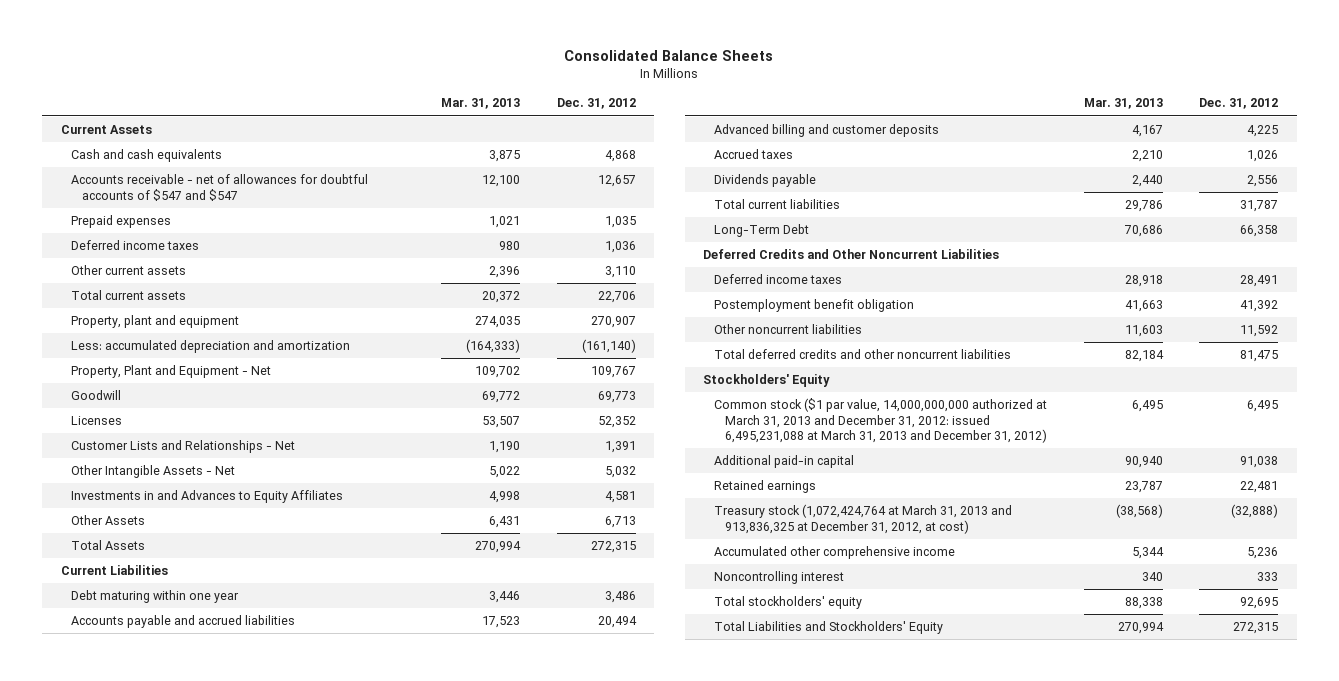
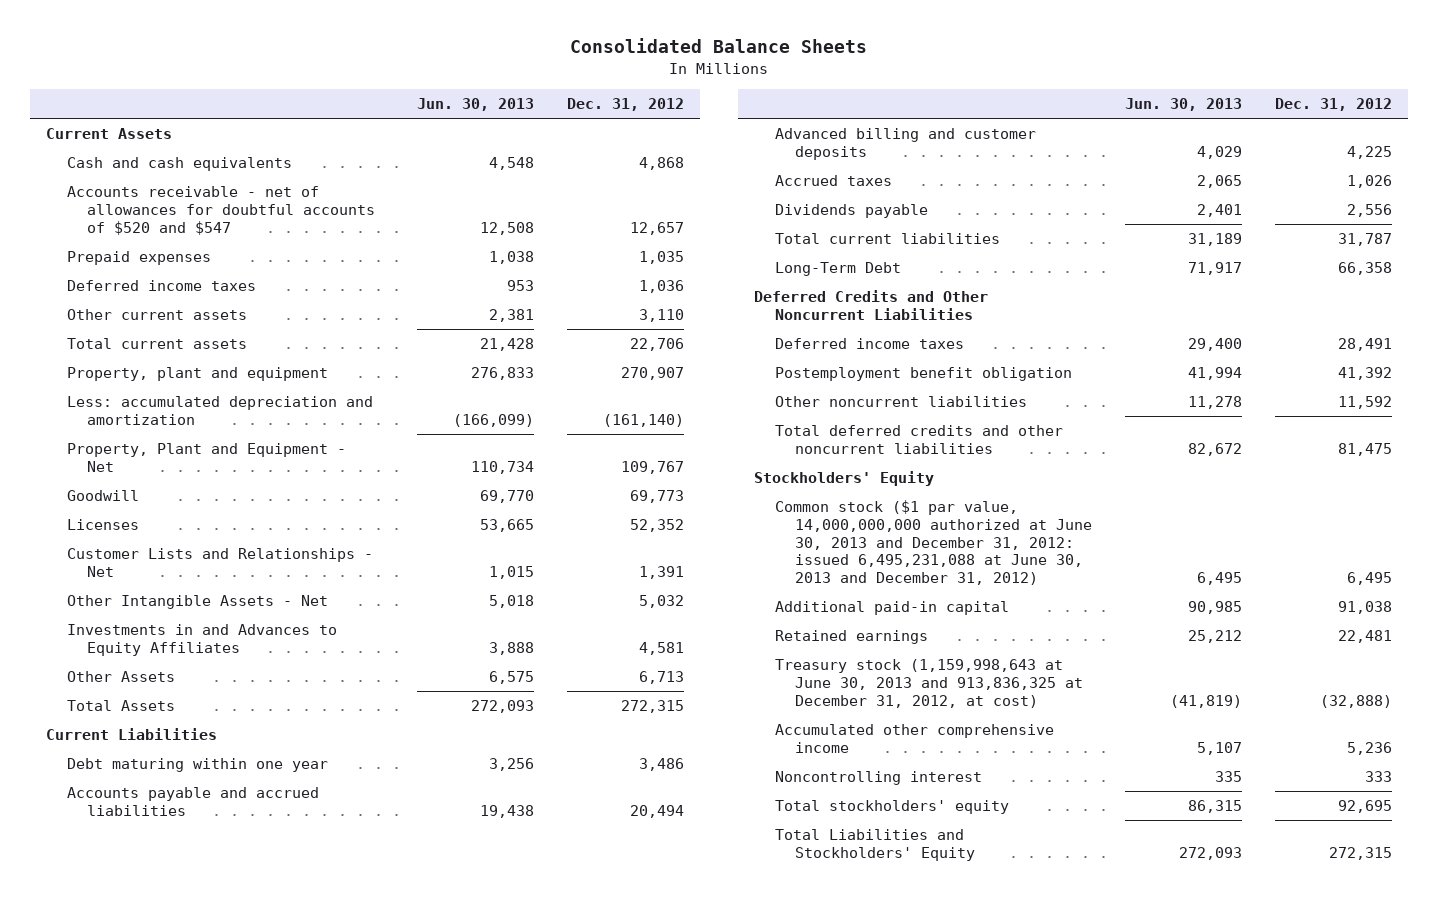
[440,98,520,110] Mar. 31, 2013 -> none
none -> [417,97,535,111] Jun. 30, 2013
[71,173,369,201] Accounts receivable - net of allowances for doubtful accounts of $547 and $547 -> [66,186,376,235] Accounts receivable - net of allowances for doubtful accounts of $520 and $547
[714,397,1048,444] Common stock ($1 par value, 14,000,000,000 authorized at March 31, 2013 and December 31, 2012: issued 6,495,231,088 at March 31, 2013 and December 31, 2012) -> [774,500,1093,585] Common stock ($1 par value, 14,000,000,000 authorized at June 30, 2013 and December 31, 2012: issued 6,495,231,088 at June 30, 2013 and December 31, 2012)
[714,503,1013,534] Treasury stock (1,072,424,764 at March 31, 2013 and 913,836,325 at December 31, 2012, at cost) -> [774,659,1084,708] Treasury stock (1,159,998,643 at June 30, 2013 and 913,836,325 at December 31, 2012, at cost)

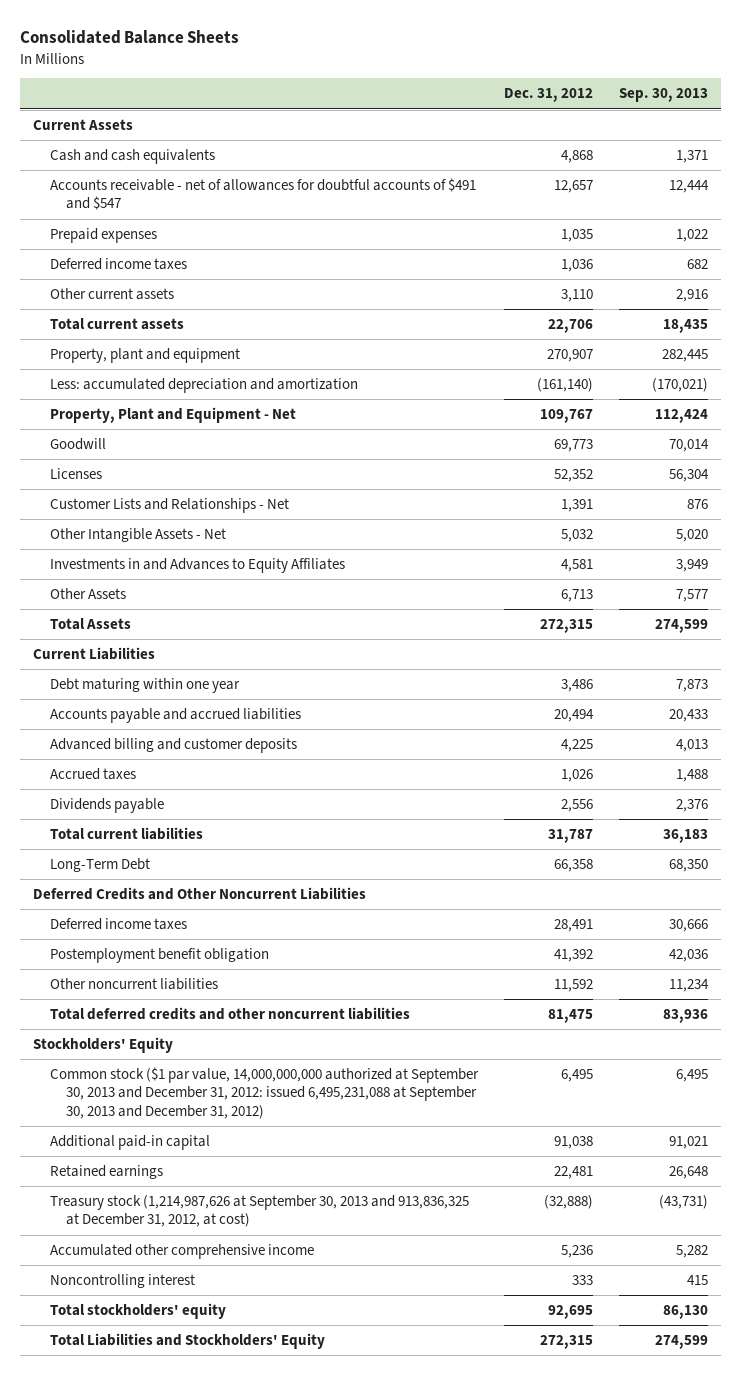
[417,97,535,111] Jun. 30, 2013 -> none
none -> [619,88,709,103] Sep. 30, 2013
[66,186,376,235] Accounts receivable - net of allowances for doubtful accounts of $520 and $547 -> [49,177,476,211] Accounts receivable - net of allowances for doubtful accounts of $491 and $547
[774,500,1093,585] Common stock ($1 par value, 14,000,000,000 authorized at June 30, 2013 and December 31, 2012: issued 6,495,231,088 at June 30, 2013 and December 31, 2012) -> [49,1066,479,1120] Common stock ($1 par value, 14,000,000,000 authorized at September 30, 2013 and December 31, 2012: issued 6,495,231,088 at September 30, 2013 and December 31, 2012)
[774,659,1084,708] Treasury stock (1,159,998,643 at June 30, 2013 and 913,836,325 at December 31, 2012, at cost) -> [49,1194,469,1228] Treasury stock (1,214,987,626 at September 30, 2013 and 913,836,325 at December 31, 2012, at cost)

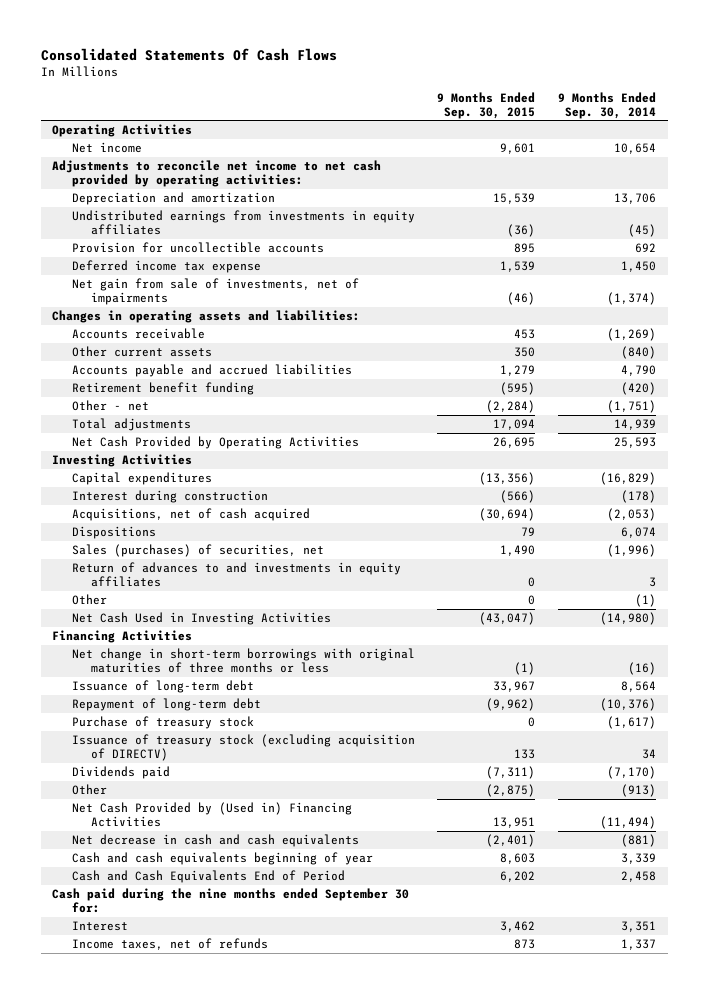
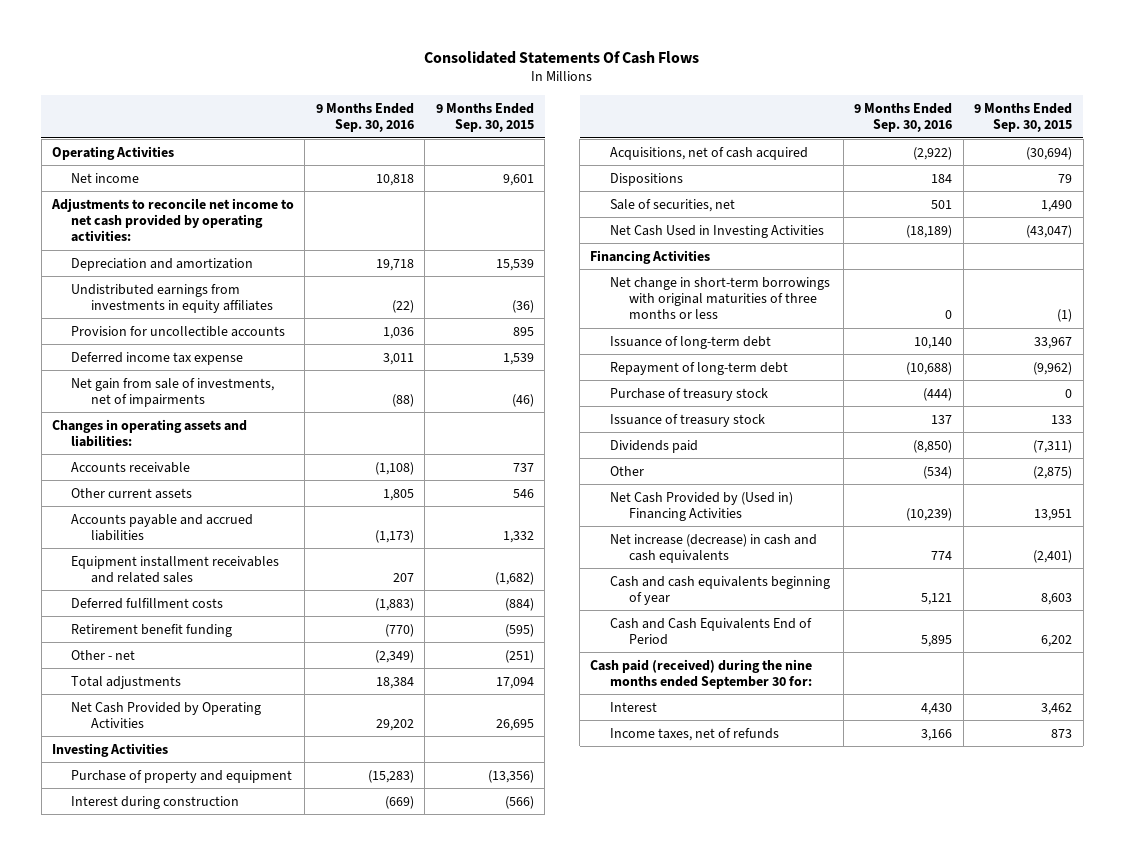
[558,91,657,119] 9 Months Ended Sep. 30, 2014 -> none
none -> [315,103,414,133] 9 Months Ended Sep. 30, 2016
[514,329,536,340] 453 -> [512,462,534,472] 737
[514,347,536,358] 350 -> [512,488,534,498] 546
[500,365,536,377] 1,279 -> [502,530,534,543] 1,332
none -> [71,555,280,583] Equipment installment receivables and related sales
none -> [71,597,224,609] Deferred fulfillment costs
[486,400,536,414] (2,284) -> [504,649,534,663] (251)
[71,472,212,486] Capital expenditures -> [71,769,293,783] Purchase of property and equipment
[71,562,401,588] Return of advances to and investments in equity affiliates -> none
[71,594,107,606] Other -> none
[71,544,324,558] Sales (purchases) of securities, net -> [609,198,735,212] Sale of securities, net
[71,734,415,762] Issuance of treasury stock (excluding acquisition of DIRECTV) -> [609,413,765,427] Issuance of treasury stock
[71,834,359,848] Net decrease in cash and cash equivalents -> [609,533,817,563] Net increase (decrease) in cash and cash equivalents
[52,888,410,914] Cash paid during the nine months ended September 30 for: -> [590,658,813,689] Cash paid (received) during the nine months ended September 30 for:

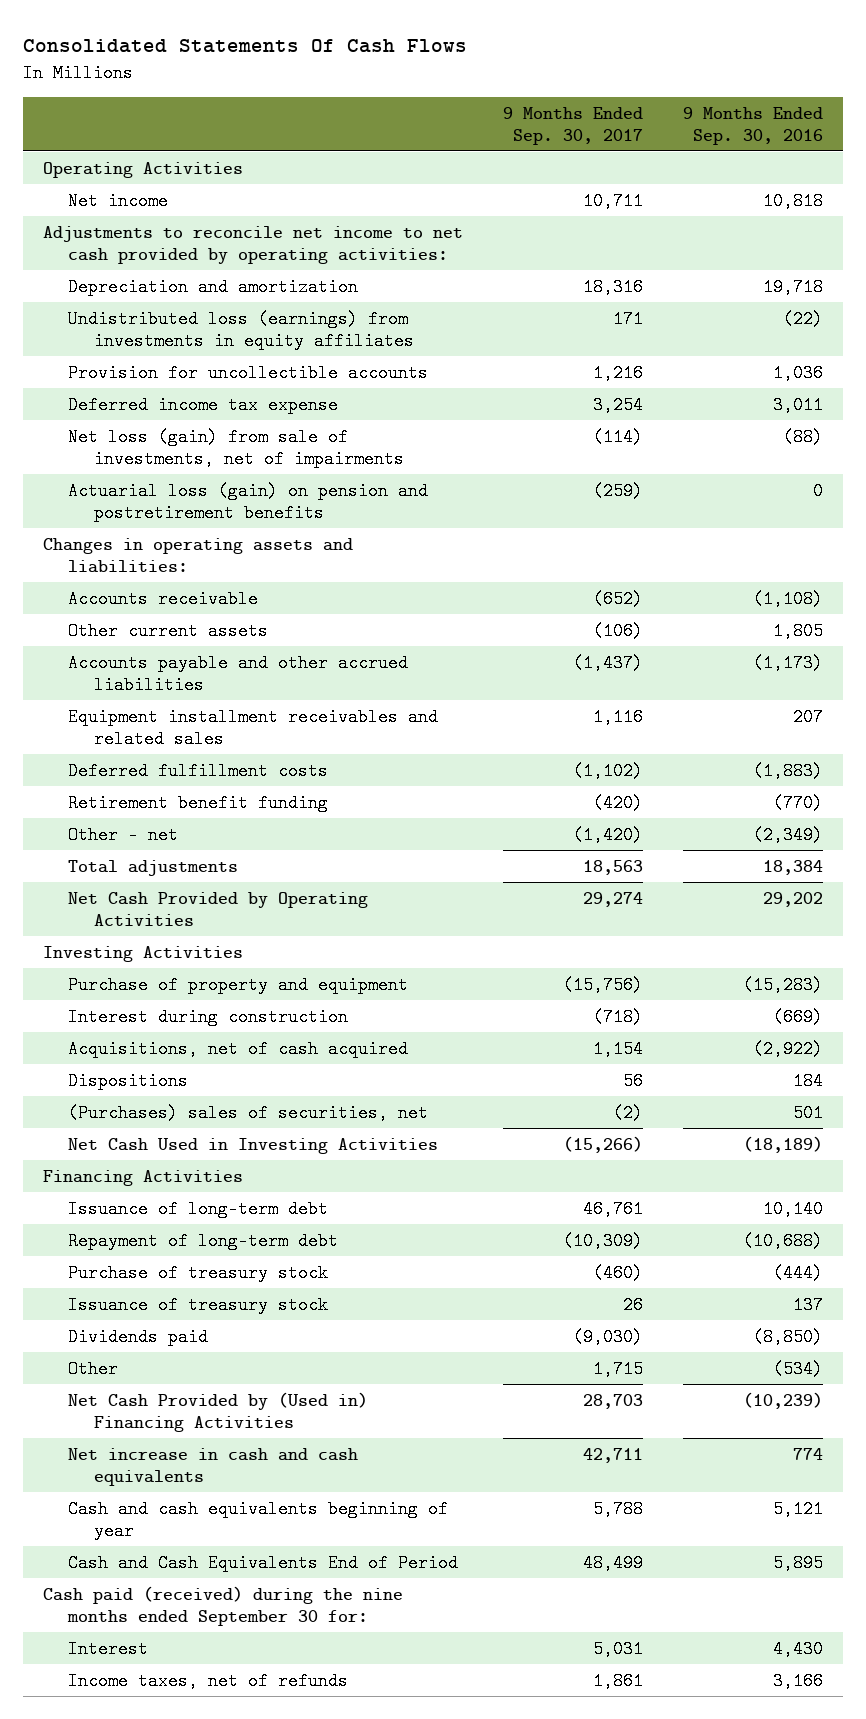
[435,103,534,133] 9 Months Ended Sep. 30, 2015 -> none
none -> [502,106,643,145] 9 Months Ended Sep. 30, 2017
[71,283,273,313] Undistributed earnings from investments in equity affiliates -> [68,309,414,350] Undistributed loss (earnings) from investments in equity affiliates
[71,377,275,407] Net gain from sale of investments, net of impairments -> [68,427,404,468] Net loss (gain) from sale of investments, net of impairments
none -> [68,481,429,522] Actuarial loss (gain) on pension and postretirement benefits
[71,513,254,541] Accounts payable and accrued liabilities -> [68,653,409,694] Accounts payable and other accrued liabilities
[609,198,735,212] Sale of securities, net -> [68,1103,429,1122] (Purchases) sales of securities, net
[609,276,830,320] Net change in short-term borrowings with original maturities of three months or less -> none
[609,533,817,563] Net increase (decrease) in cash and cash equivalents -> [68,1447,359,1486] Net increase in cash and cash equivalents

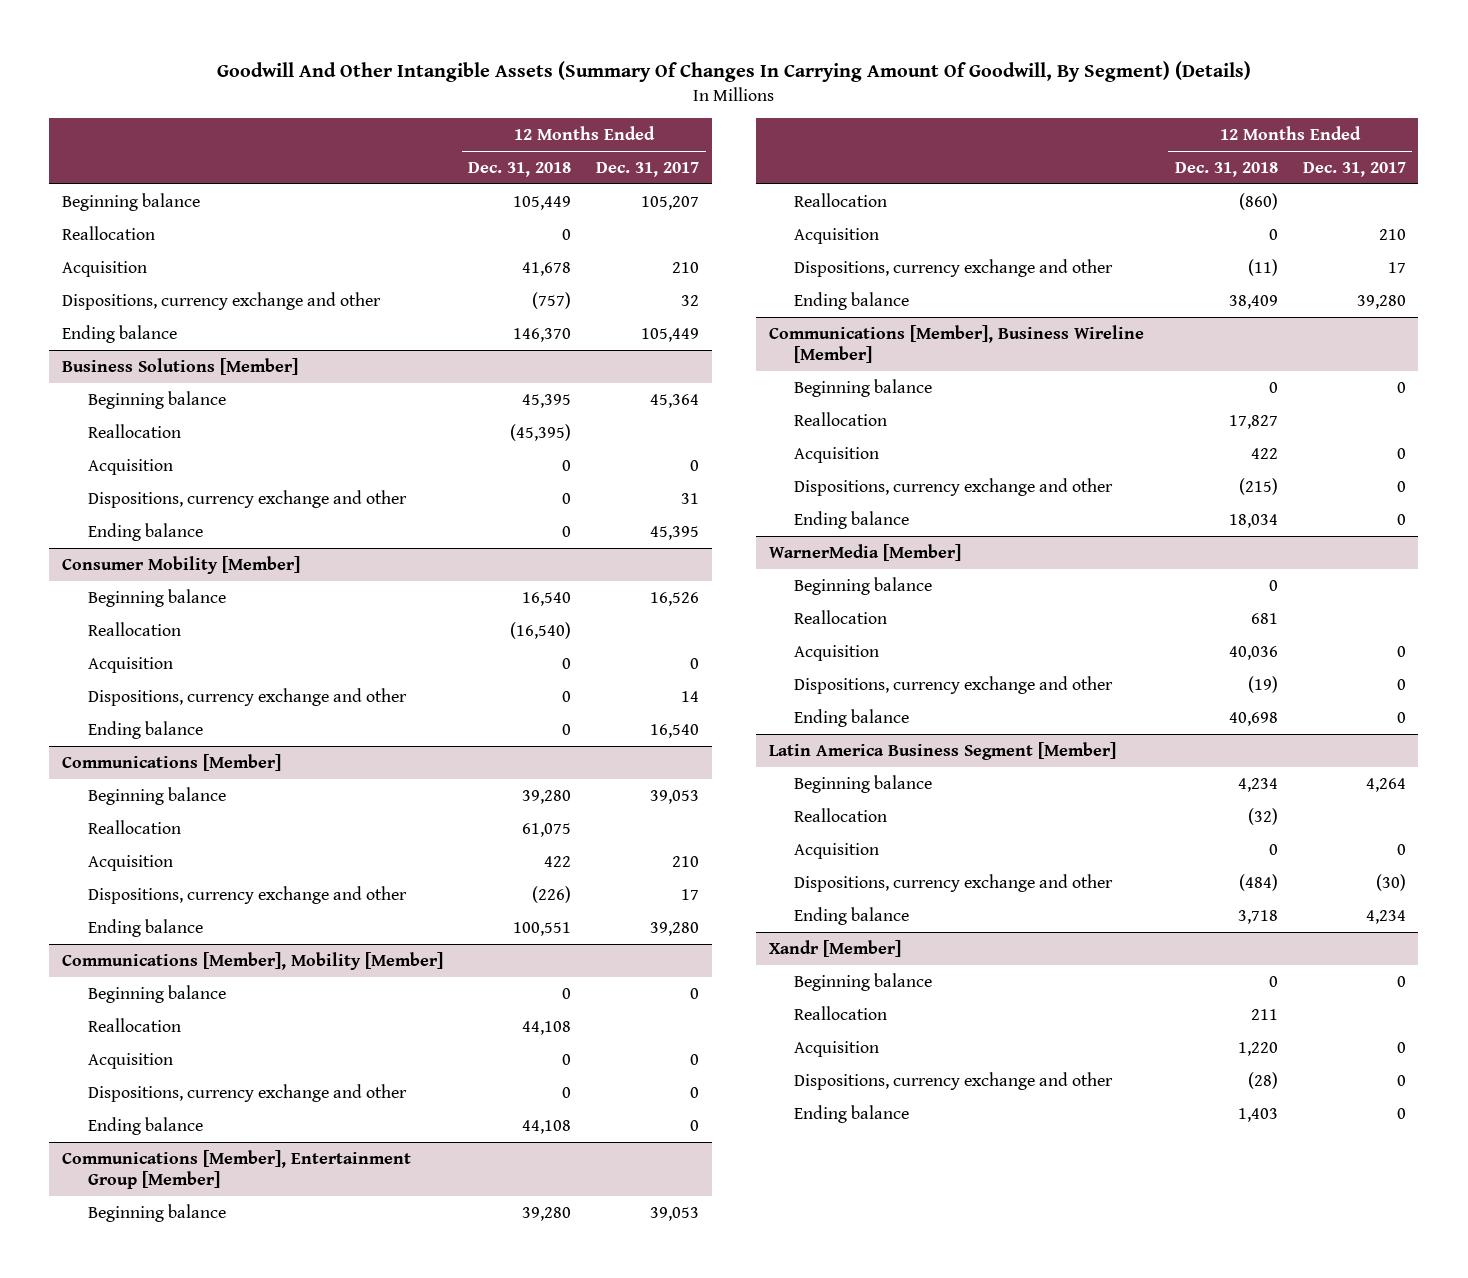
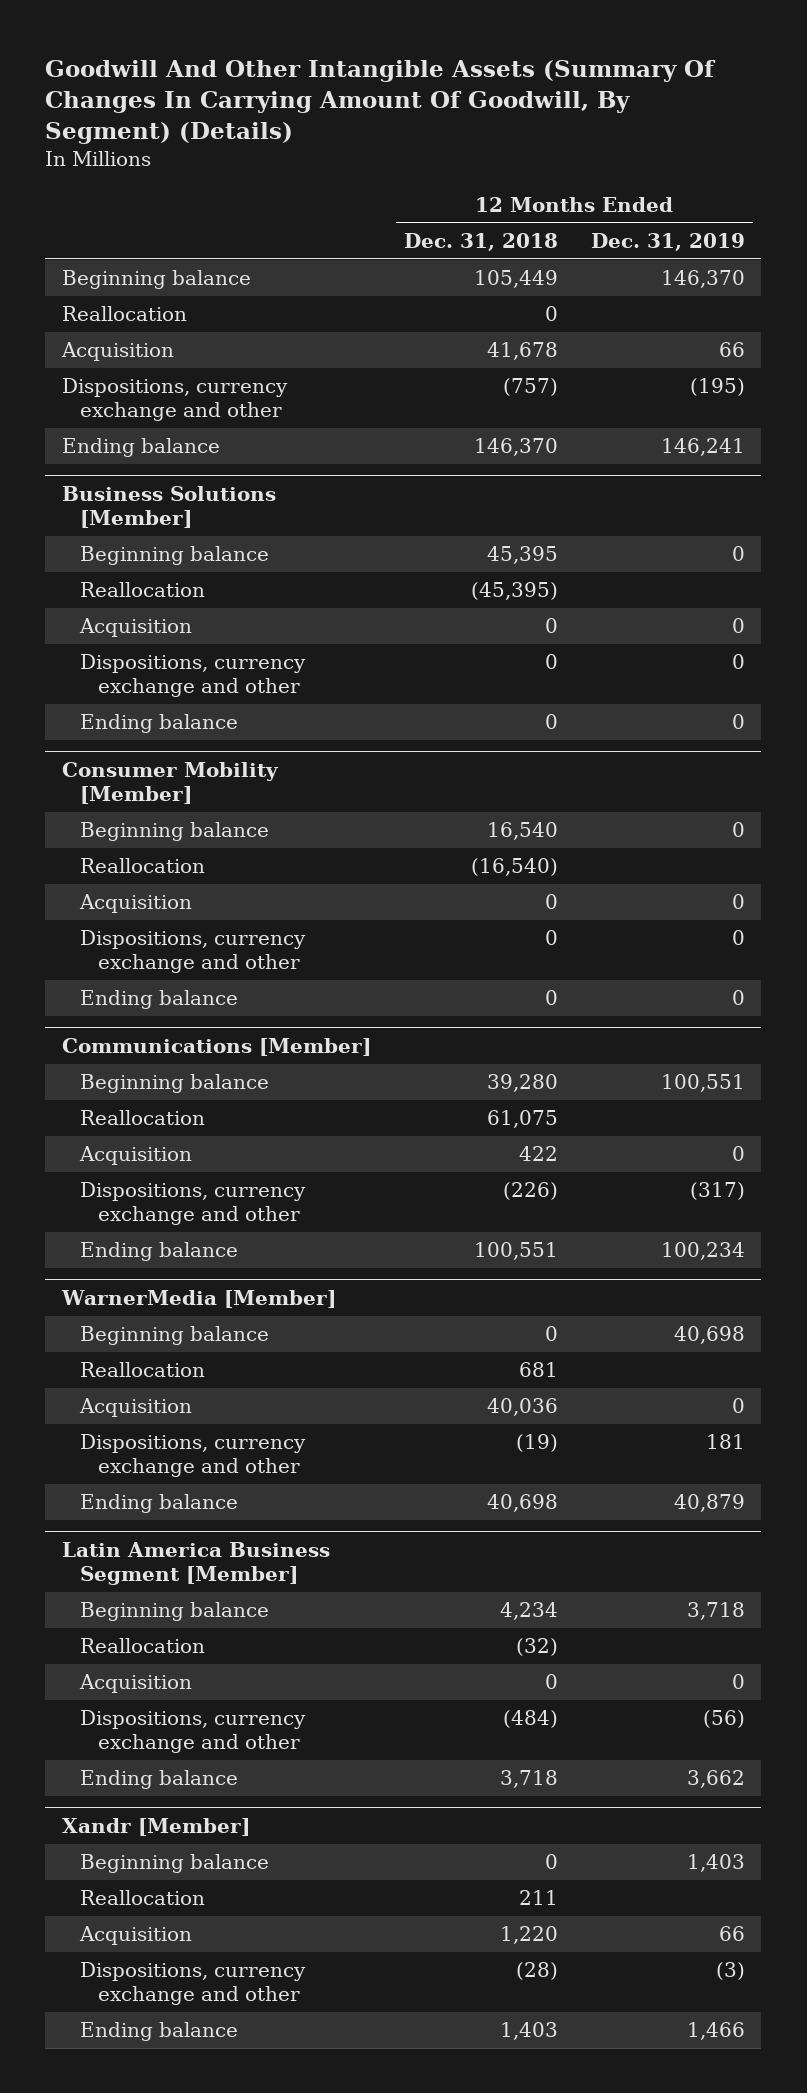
[596,161,700,177] Dec. 31, 2017 -> none
none -> [590,233,745,252] Dec. 31, 2019
[62,951,444,970] Communications [Member], Mobility [Member] -> none
[87,984,226,1003] Beginning balance -> none
[87,1017,181,1032] Reallocation -> none
[87,1052,173,1069] Acquisition -> none
[87,1083,407,1102] Dispositions, currency exchange and other -> none
[87,1116,203,1135] Ending balance -> none
[62,1149,412,1190] Communications [Member], Entertainment Group [Member] -> none
[87,1203,226,1222] Beginning balance -> none
[794,192,888,207] Reallocation -> none
[794,227,880,244] Acquisition -> none
[794,258,1114,277] Dispositions, currency exchange and other -> none
[794,291,910,310] Ending balance -> none
[768,324,1144,364] Communications [Member], Business Wireline [Member] -> none
[794,378,933,397] Beginning balance -> none
[794,411,888,426] Reallocation -> none
[794,446,880,463] Acquisition -> none
[794,477,1114,496] Dispositions, currency exchange and other -> none
[794,510,910,529] Ending balance -> none

